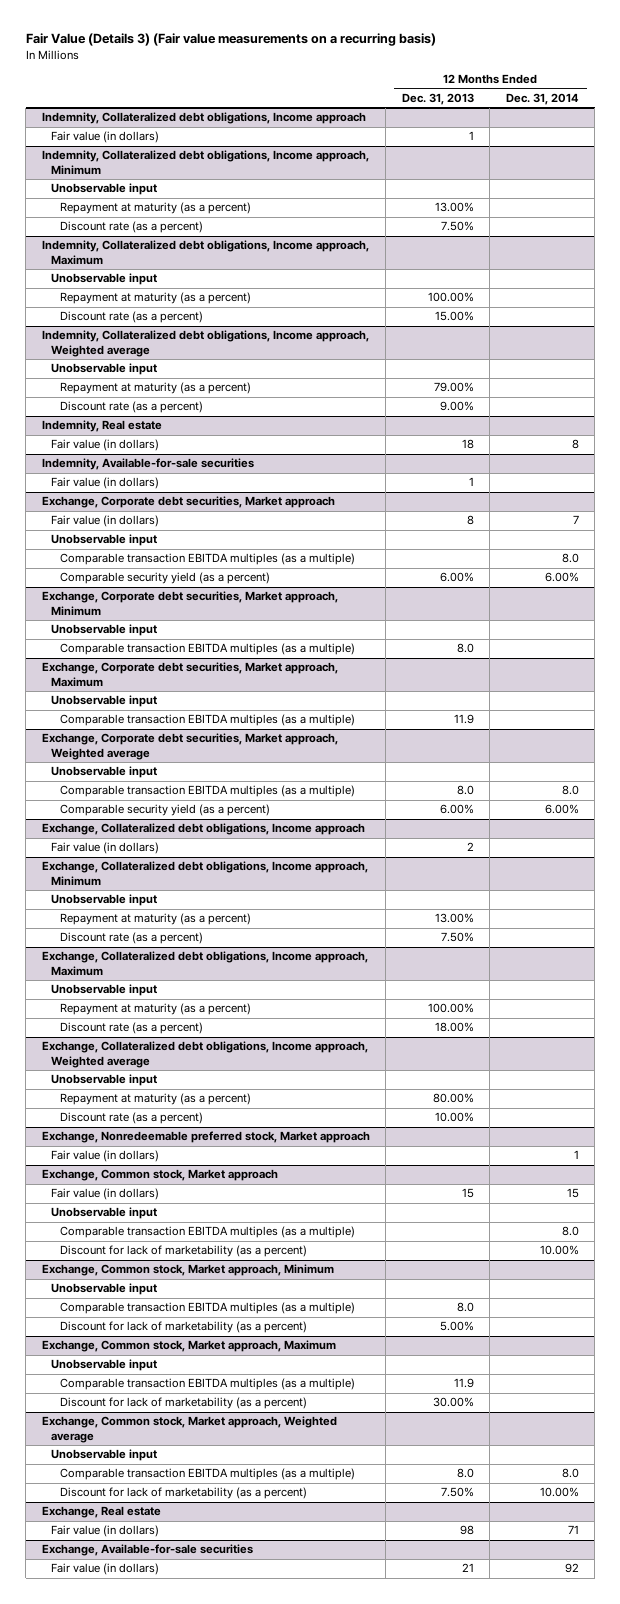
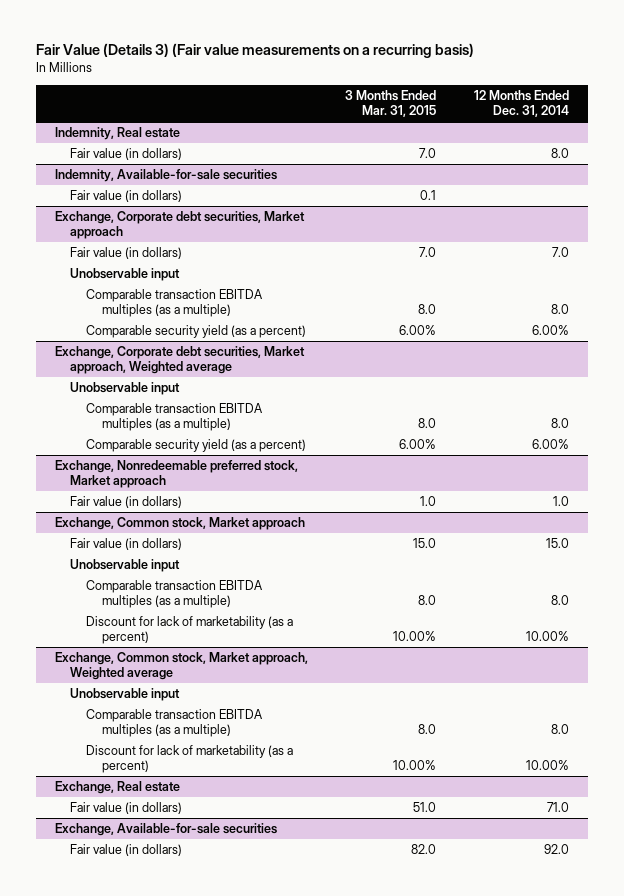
[401,93,474,106] Dec. 31, 2013 -> none
none -> [345,89,437,118] 3 Months Ended Mar. 31, 2015
[41,112,366,125] Indemnity, Collateralized debt obligations, Income approach -> none
[50,131,159,144] Fair value (in dollars) -> none
[41,150,369,175] Indemnity, Collateralized debt obligations, Income approach, Minimum -> none
[50,183,157,196] Unobservable input -> none
[59,202,251,215] Repayment at maturity (as a percent) -> none
[59,221,203,234] Discount rate (as a percent) -> none
[41,240,369,265] Indemnity, Collateralized debt obligations, Income approach, Maximum -> none
[50,273,157,286] Unobservable input -> none
[59,292,251,305] Repayment at maturity (as a percent) -> none
[59,311,203,324] Discount rate (as a percent) -> none
[41,330,369,357] Indemnity, Collateralized debt obligations, Income approach, Weighted average -> none
[50,363,157,376] Unobservable input -> none
[59,382,251,395] Repayment at maturity (as a percent) -> none
[59,401,203,414] Discount rate (as a percent) -> none
[571,439,579,450] 8 -> [551,148,570,159] 8.0
[572,515,579,525] 7 -> [552,247,570,258] 7.0
[41,591,338,616] Exchange, Corporate debt securities, Market approach, Minimum -> none
[50,624,157,637] Unobservable input -> none
[59,643,355,656] Comparable transaction EBITDA multiples (as a multiple) -> none
[41,662,338,687] Exchange, Corporate debt securities, Market approach, Maximum -> none
[50,695,157,708] Unobservable input -> none
[59,714,355,727] Comparable transaction EBITDA multiples (as a multiple) -> none
[41,823,365,836] Exchange, Collateralized debt obligations, Income approach -> none
[50,842,159,855] Fair value (in dollars) -> none
[41,861,368,886] Exchange, Collateralized debt obligations, Income approach, Minimum -> none
[50,894,157,907] Unobservable input -> none
[59,913,251,926] Repayment at maturity (as a percent) -> none
[59,932,203,945] Discount rate (as a percent) -> none
[41,951,368,976] Exchange, Collateralized debt obligations, Income approach, Maximum -> none
[50,984,157,997] Unobservable input -> none
[59,1003,251,1016] Repayment at maturity (as a percent) -> none
[59,1022,203,1035] Discount rate (as a percent) -> none
[41,1041,368,1068] Exchange, Collateralized debt obligations, Income approach, Weighted average -> none
[50,1074,157,1087] Unobservable input -> none
[59,1093,251,1106] Repayment at maturity (as a percent) -> none
[59,1112,203,1125] Discount rate (as a percent) -> none
[573,1150,579,1160] 1 -> [553,496,570,507] 1.0
[566,1188,579,1199] 15 -> [546,538,570,549] 15.0
[41,1264,334,1277] Exchange, Common stock, Market approach, Minimum -> none
[50,1283,157,1296] Unobservable input -> none
[59,1302,355,1315] Comparable transaction EBITDA multiples (as a multiple) -> none
[59,1321,307,1334] Discount for lack of marketability (as a percent) -> none
[41,1340,336,1353] Exchange, Common stock, Market approach, Maximum -> none
[50,1359,157,1372] Unobservable input -> none
[59,1378,355,1391] Comparable transaction EBITDA multiples (as a multiple) -> none
[59,1397,307,1410] Discount for lack of marketability (as a percent) -> none
[567,1525,579,1535] 71 -> [547,802,570,813] 71.0
[564,1563,579,1574] 92 -> [544,844,570,855] 92.0

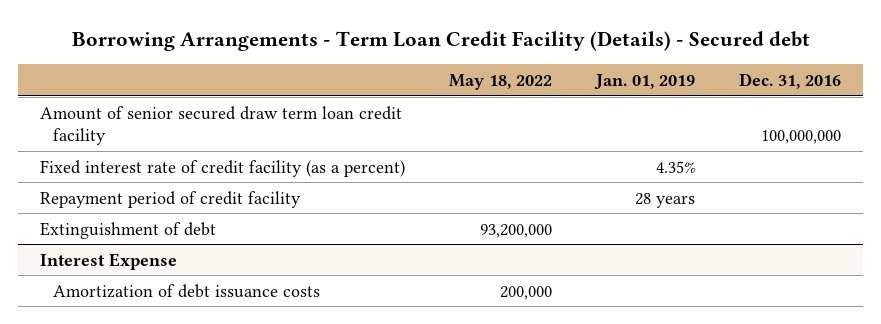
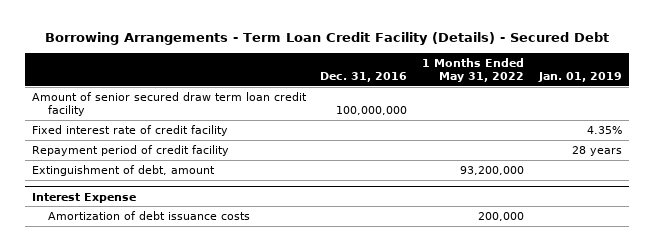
[71,31,810,52] Borrowing Arrangements - Term Loan Credit Facility (Details) - Secured debt -> [44,31,609,45] Borrowing Arrangements - Term Loan Credit Facility (Details) - Secured Debt
[449,73,553,90] May 18, 2022 -> none
none -> [421,57,524,83] 1 Months Ended May 31, 2022
[40,159,406,177] Fixed interest rate of credit facility (as a percent) -> [31,124,228,136] Fixed interest rate of credit facility
[40,221,217,239] Extinguishment of debt -> [31,164,215,176] Extinguishment of debt, amount

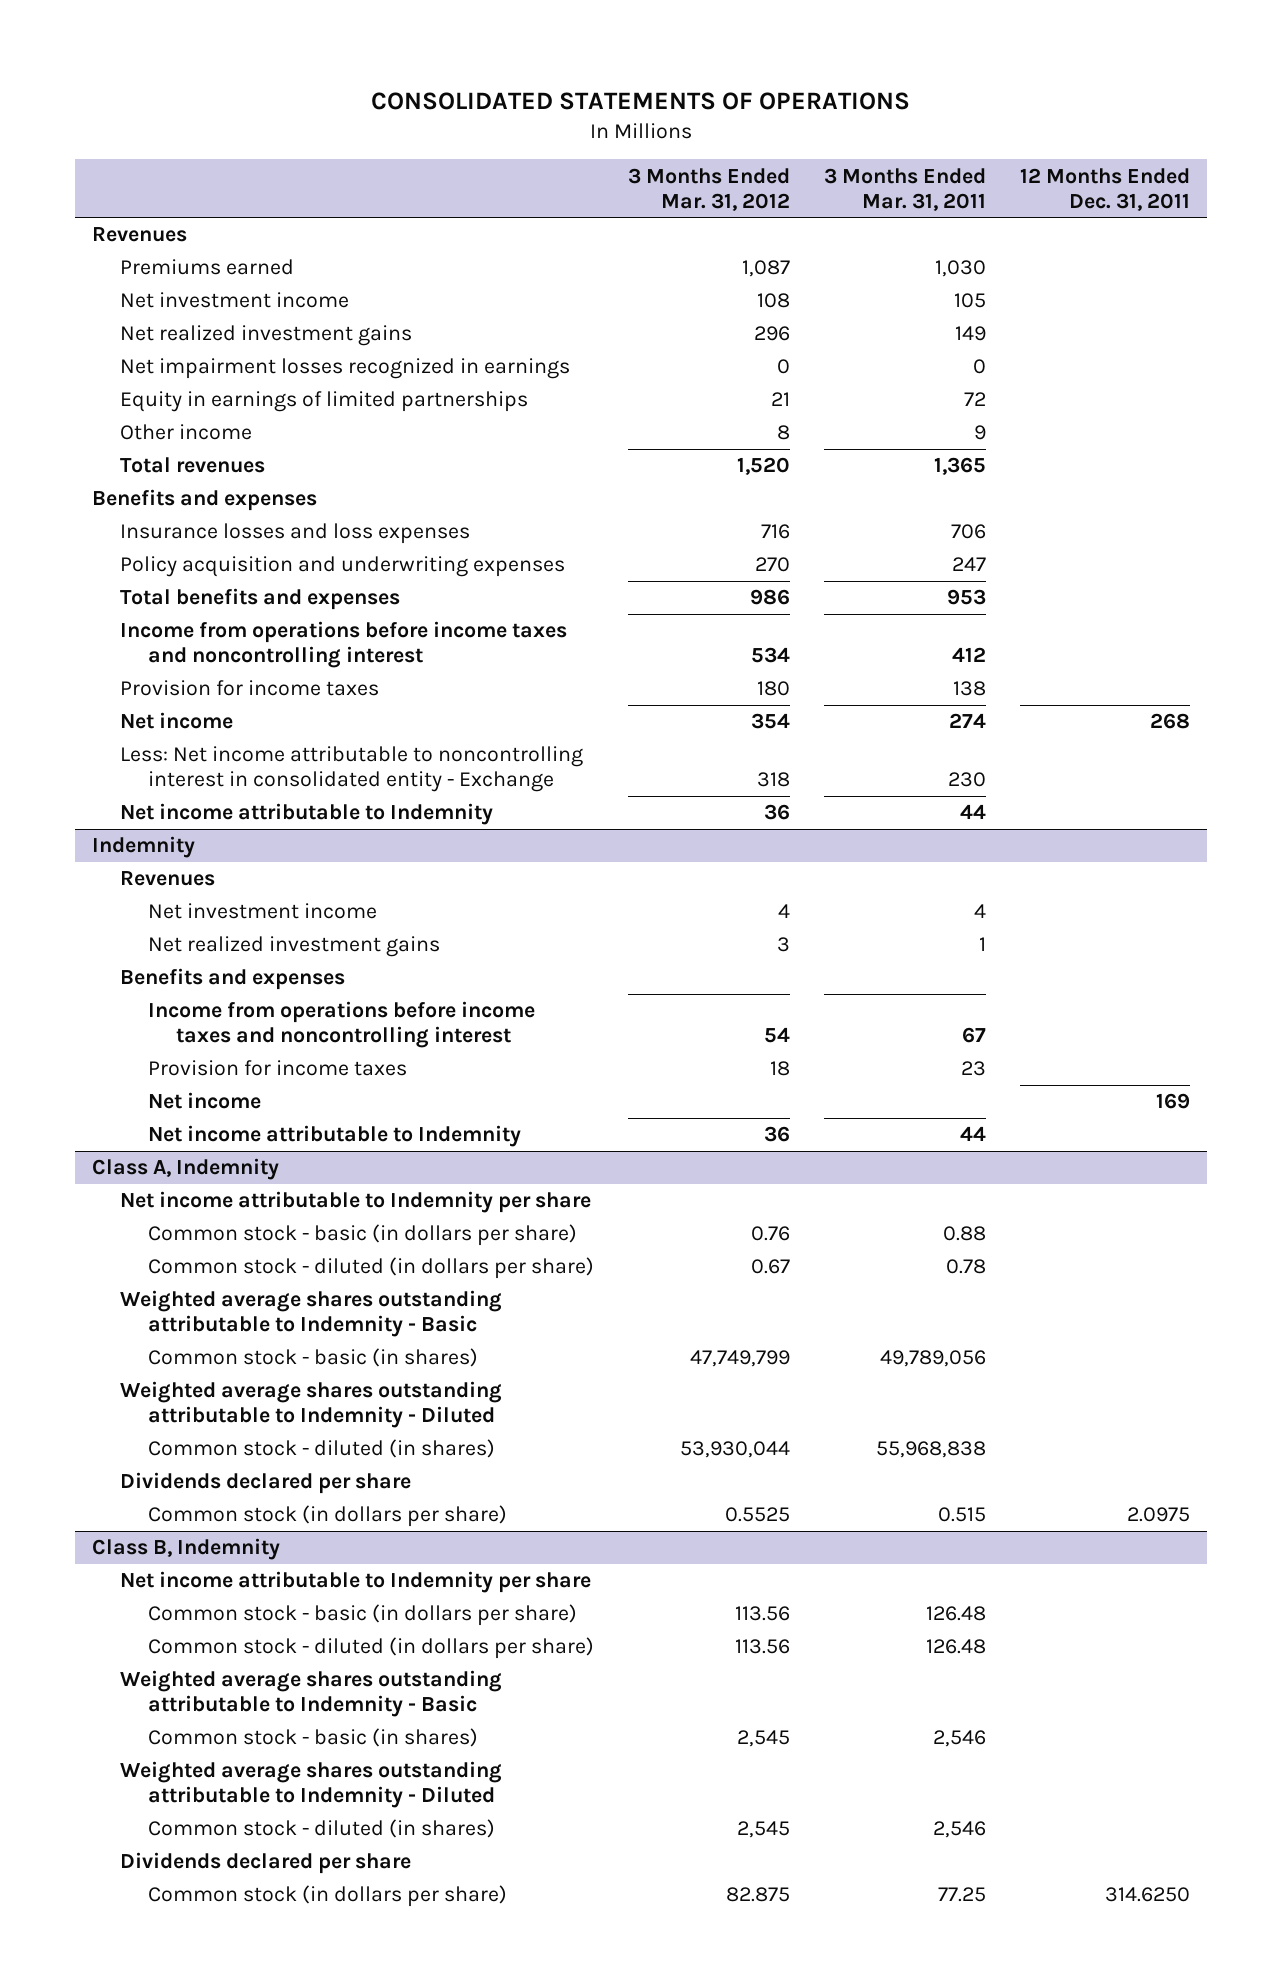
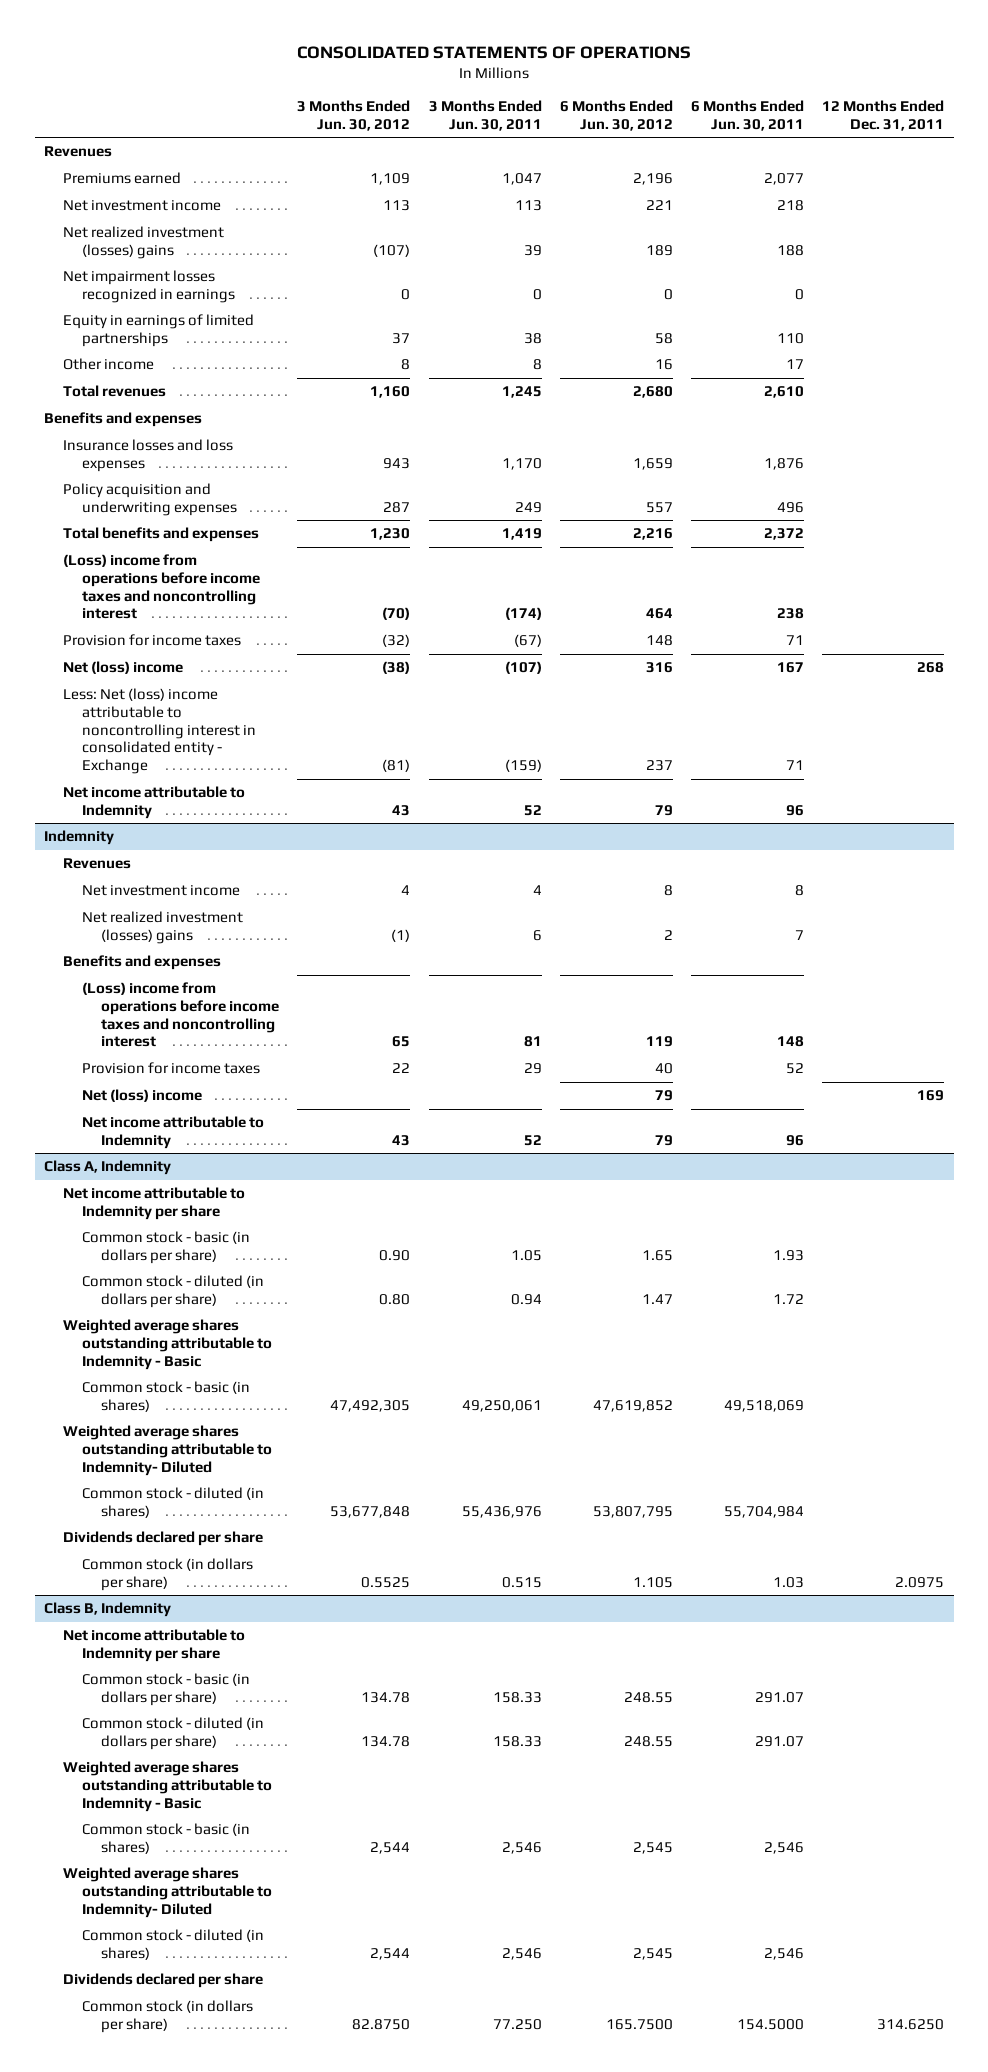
[628,167,791,211] 3 Months Ended Mar. 31, 2012 -> none
[823,167,986,211] 3 Months Ended Mar. 31, 2011 -> none
none -> [297,100,411,132] 3 Months Ended Jun. 30, 2012
none -> [428,100,542,132] 3 Months Ended Jun. 30, 2011
none -> [559,100,673,132] 6 Months Ended Jun. 30, 2012
none -> [691,100,805,132] 6 Months Ended Jun. 30, 2011
[120,325,413,347] Net realized investment gains -> [62,226,224,259] Net realized investment (losses) gains
[120,621,568,669] Income from operations before income taxes and noncontrolling interest -> [62,554,260,620] (Loss) income from operations before income taxes and noncontrolling interest
[120,712,234,730] Net income -> [62,661,183,675] Net (loss) income
[120,746,584,793] Less: Net income attributable to noncontrolling interest in consolidated entity - Exchange -> [62,688,256,775] Less: Net (loss) income attributable to noncontrolling interest in consolidated entity - Exchange
[148,936,441,958] Net realized investment gains -> [81,911,243,944] Net realized investment (losses) gains
[148,1001,536,1049] Income from operations before income taxes and noncontrolling interest -> [81,982,280,1048] (Loss) income from operations before income taxes and noncontrolling interest
[148,1092,262,1110] Net income -> [81,1089,202,1103] Net (loss) income
[120,1381,503,1429] Weighted average shares outstanding attributable to Indemnity - Diluted -> [62,1425,272,1476] Weighted average shares outstanding attributable to Indemnity- Diluted
[120,1761,503,1809] Weighted average shares outstanding attributable to Indemnity - Diluted -> [62,1867,272,1918] Weighted average shares outstanding attributable to Indemnity- Diluted

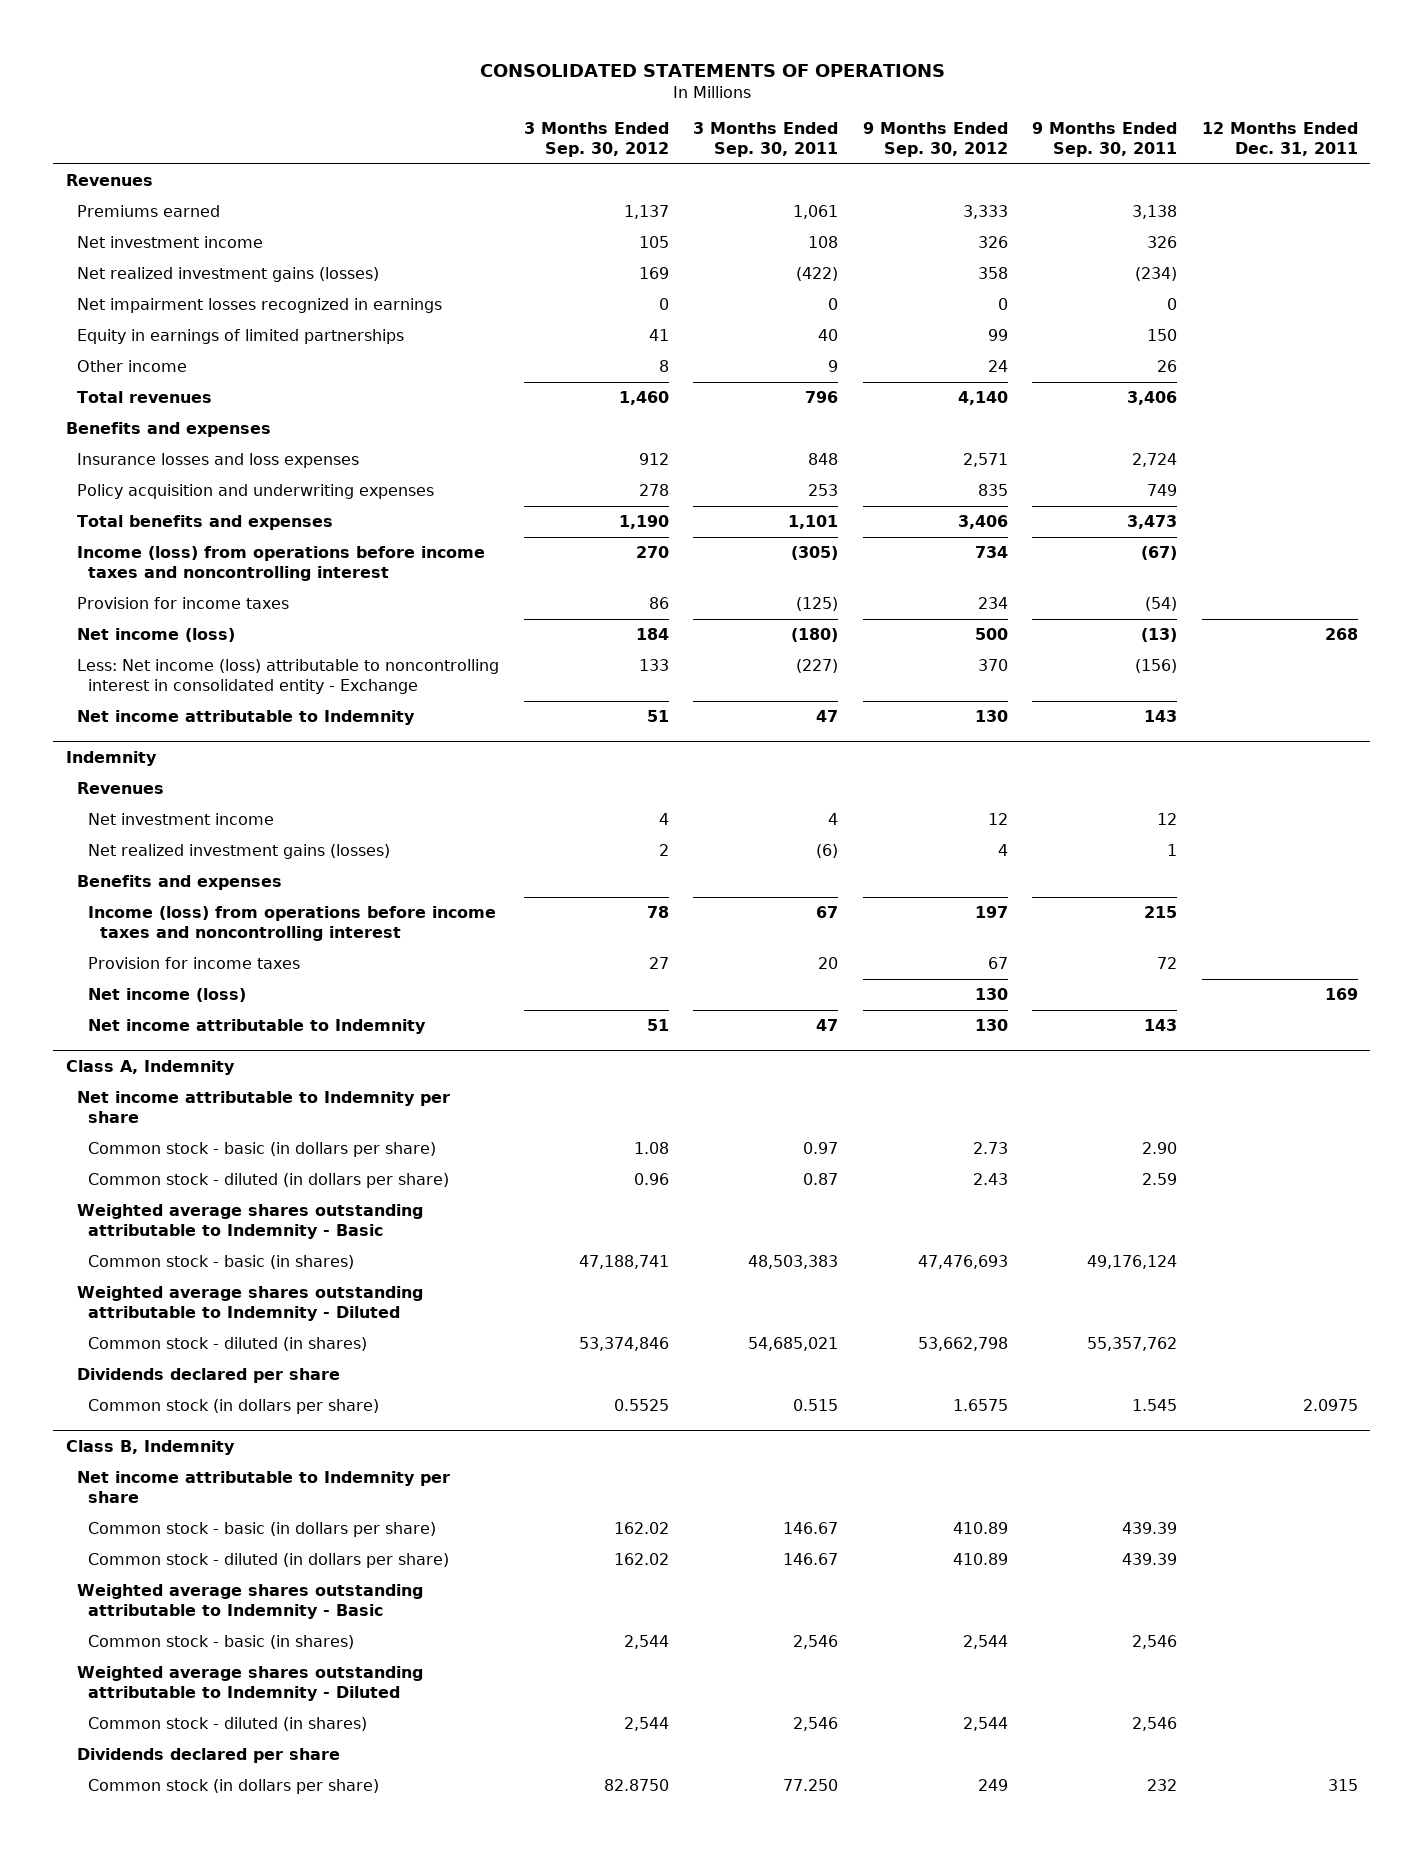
[297,100,411,132] 3 Months Ended Jun. 30, 2012 -> none
[428,100,542,132] 3 Months Ended Jun. 30, 2011 -> none
[559,100,673,132] 6 Months Ended Jun. 30, 2012 -> none
[691,100,805,132] 6 Months Ended Jun. 30, 2011 -> none
none -> [523,122,669,157] 3 Months Ended Sep. 30, 2012
none -> [693,122,839,157] 3 Months Ended Sep. 30, 2011
none -> [862,122,1008,157] 9 Months Ended Sep. 30, 2012
none -> [1032,122,1178,157] 9 Months Ended Sep. 30, 2011
[62,226,224,259] Net realized investment (losses) gains -> [76,267,379,283] Net realized investment gains (losses)
[62,554,260,620] (Loss) income from operations before income taxes and noncontrolling interest -> [76,546,485,581] Income (loss) from operations before income taxes and noncontrolling interest
[62,661,183,675] Net (loss) income -> [76,628,235,643] Net income (loss)
[62,688,256,775] Less: Net (loss) income attributable to noncontrolling interest in consolidated entity - Exchange -> [76,659,499,694] Less: Net income (loss) attributable to noncontrolling interest in consolidated entity - Exchange
[81,911,243,944] Net realized investment (losses) gains -> [88,844,391,860] Net realized investment gains (losses)
[81,982,280,1048] (Loss) income from operations before income taxes and noncontrolling interest -> [88,906,497,941] Income (loss) from operations before income taxes and noncontrolling interest
[81,1089,202,1103] Net (loss) income -> [88,988,247,1003] Net income (loss)
[62,1425,272,1476] Weighted average shares outstanding attributable to Indemnity- Diluted -> [76,1286,423,1321] Weighted average shares outstanding attributable to Indemnity - Diluted
[62,1867,272,1918] Weighted average shares outstanding attributable to Indemnity- Diluted -> [76,1666,423,1701] Weighted average shares outstanding attributable to Indemnity - Diluted
[877,2018,945,2030] 314.6250 -> [1328,1779,1359,1792] 315

